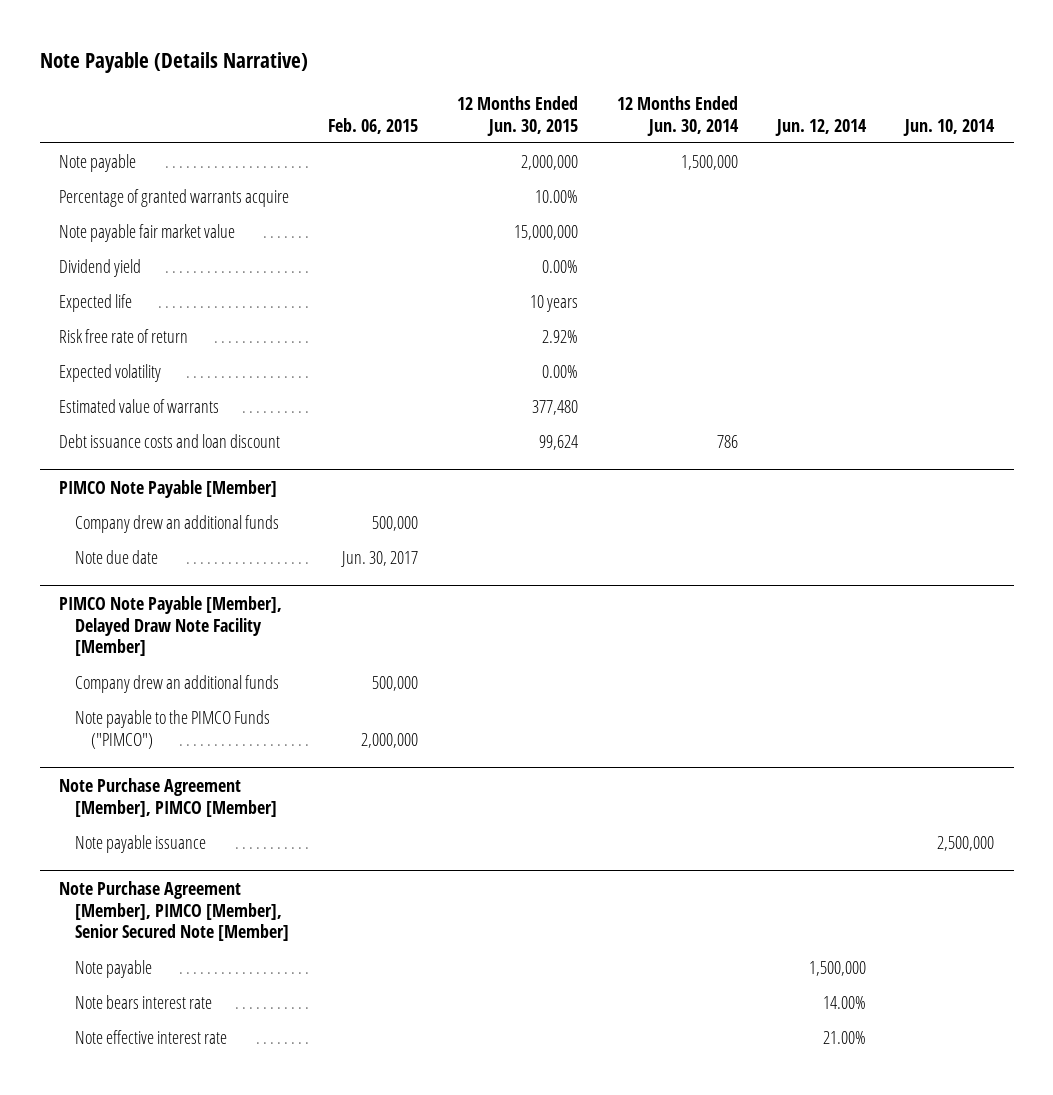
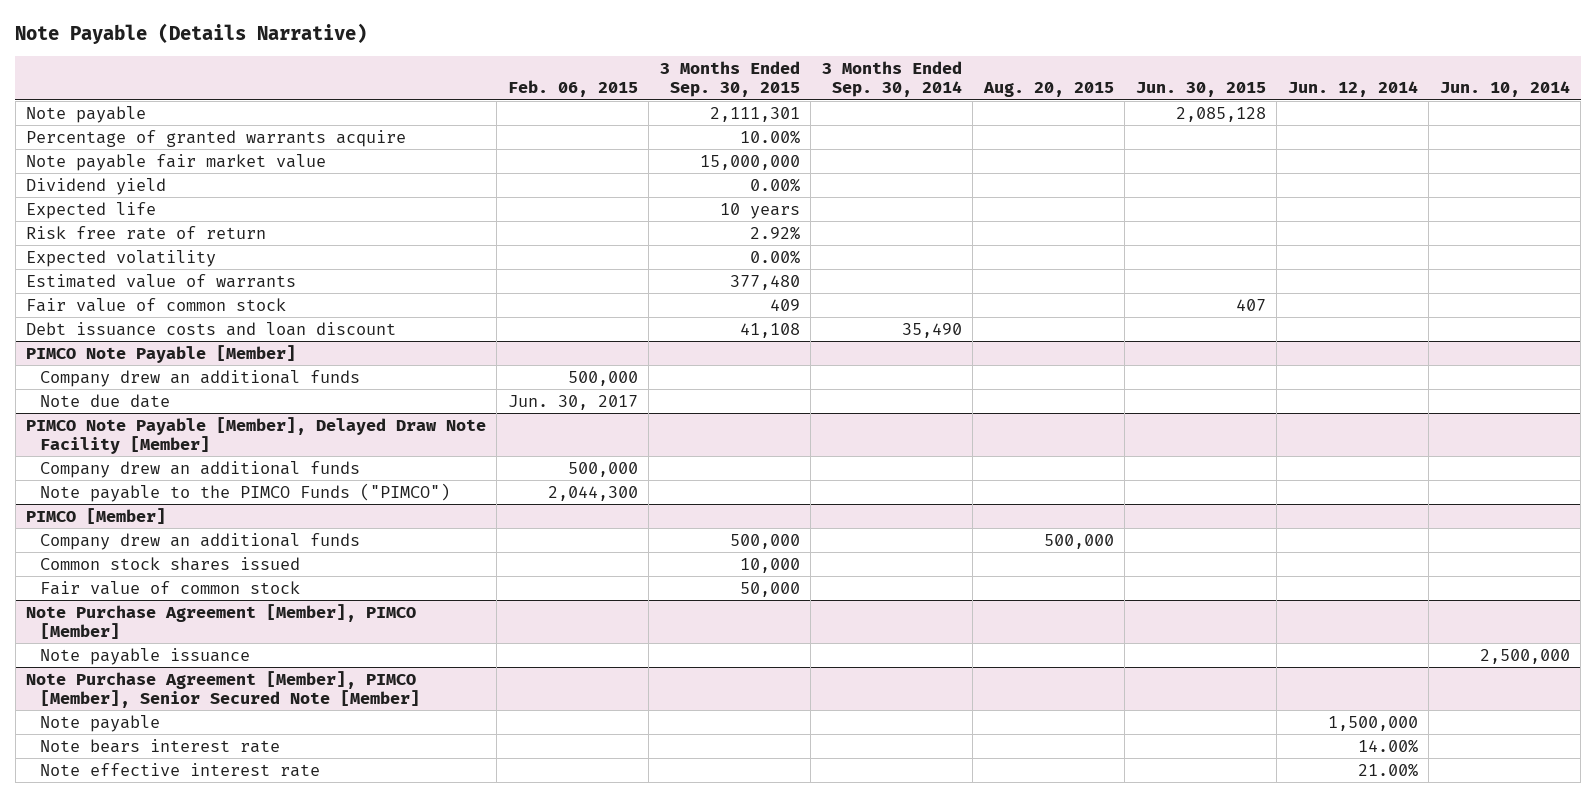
[457,95,579,136] 12 Months Ended Jun. 30, 2015 -> none
[617,95,740,136] 12 Months Ended Jun. 30, 2014 -> none
none -> [659,61,800,98] 3 Months Ended Sep. 30, 2015
none -> [821,61,962,98] 3 Months Ended Sep. 30, 2014
none -> [982,82,1114,98] Aug. 20, 2015
none -> [1135,82,1266,98] Jun. 30, 2015
none -> [25,297,286,312] Fair value of common stock
[361,732,419,748] 2,000,000 -> [547,485,638,501] 2,044,300
none -> [25,507,166,524] PIMCO [Member]
none -> [39,532,360,550] Company drew an additional funds
none -> [39,556,300,571] Common stock shares issued
none -> [39,580,300,595] Fair value of common stock

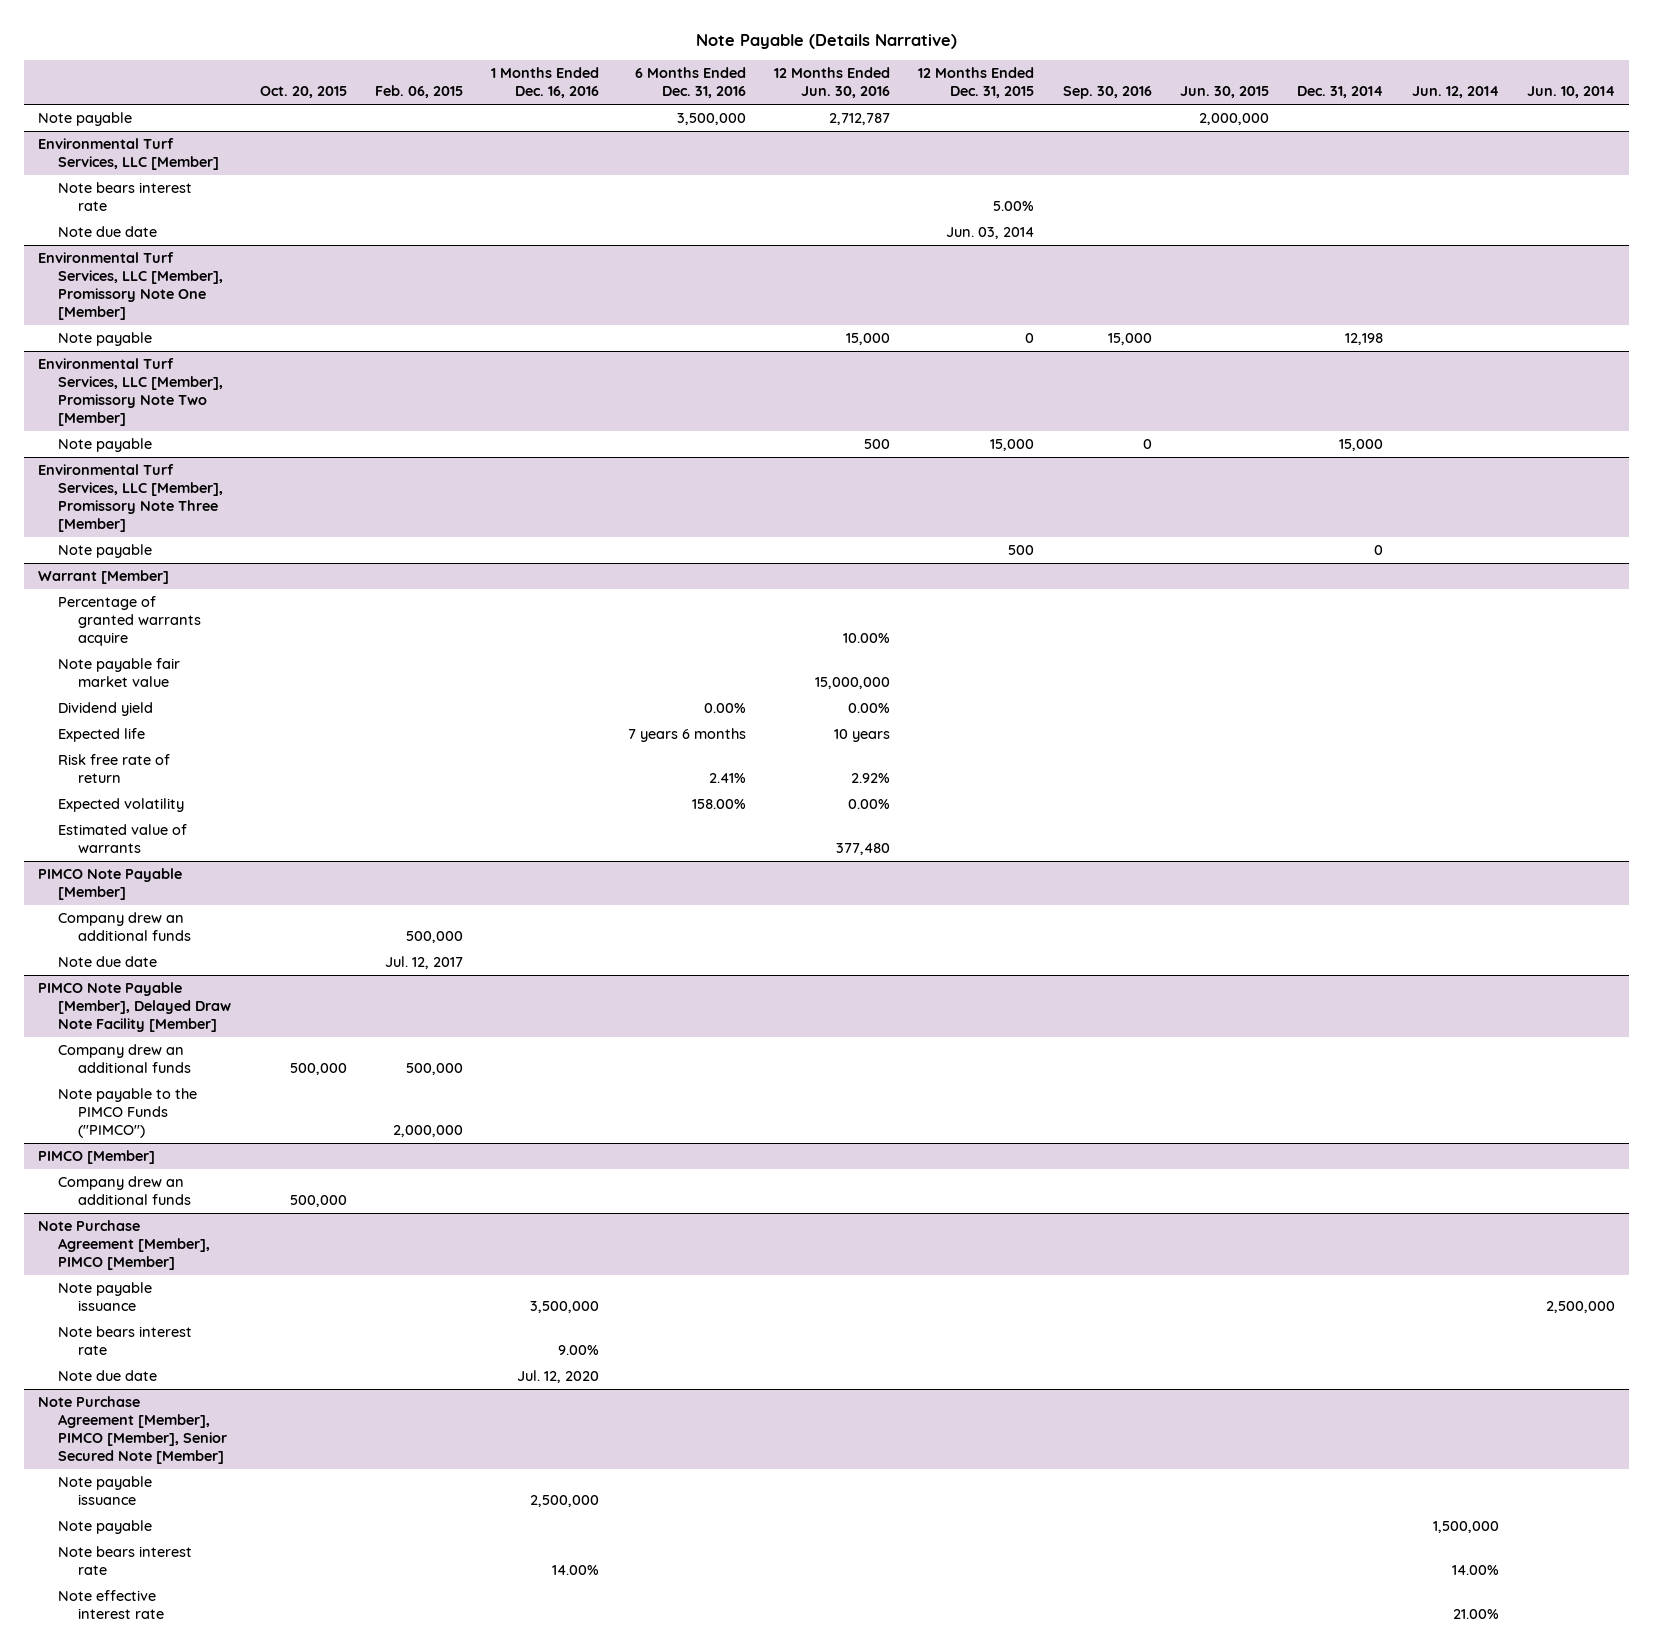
[659,61,800,98] 3 Months Ended Sep. 30, 2015 -> none
[821,61,962,98] 3 Months Ended Sep. 30, 2014 -> none
[982,82,1114,98] Aug. 20, 2015 -> none
none -> [259,86,347,99] Oct. 20, 2015
none -> [491,67,600,99] 1 Months Ended Dec. 16, 2016
none -> [634,67,746,99] 6 Months Ended Dec. 31, 2016
none -> [773,67,890,99] 12 Months Ended Jun. 30, 2016
none -> [918,67,1035,99] 12 Months Ended Dec. 31, 2015
none -> [1062,86,1152,100] Sep. 30, 2016
none -> [1297,86,1384,99] Dec. 31, 2014
[25,129,406,147] Percentage of granted warrants acquire -> none
[25,153,326,171] Note payable fair market value -> none
[25,177,166,195] Dividend yield -> none
[25,201,156,219] Expected life -> none
[25,225,266,240] Risk free rate of return -> none
[25,249,216,267] Expected volatility -> none
[25,273,296,288] Estimated value of warrants -> none
[25,297,286,312] Fair value of common stock -> none
[25,321,396,336] Debt issuance costs and loan discount -> none
[1175,106,1266,122] 2,085,128 -> [1199,113,1270,126] 2,000,000
none -> [38,138,220,171] Environmental Turf Services, LLC [Member]
none -> [58,182,193,212] Note bears interest rate
none -> [58,226,158,238] Note due date
none -> [38,252,224,320] Environmental Turf Services, LLC [Member], Promissory Note One [Member]
none -> [58,332,153,347] Note payable
none -> [38,358,224,426] Environmental Turf Services, LLC [Member], Promissory Note Two [Member]
none -> [58,438,153,453] Note payable
none -> [38,464,224,532] Environmental Turf Services, LLC [Member], Promissory Note Three [Member]
none -> [58,544,153,559] Note payable
none -> [38,570,170,585] Warrant [Member]
none -> [58,596,202,646] Percentage of granted warrants acquire
none -> [58,658,181,688] Note payable fair market value
none -> [58,702,154,717] Dividend yield
none -> [58,728,146,743] Expected life
none -> [58,754,171,784] Risk free rate of return
none -> [58,798,185,813] Expected volatility
none -> [58,824,188,854] Estimated value of warrants
[507,394,638,410] Jun. 30, 2017 -> [384,956,463,970] Jul. 12, 2017
[547,485,638,501] 2,044,300 -> [392,1124,463,1137] 2,000,000
[39,556,300,571] Common stock shares issued -> none
[39,580,300,595] Fair value of common stock -> none
none -> [58,1326,193,1356] Note bears interest rate
none -> [58,1370,158,1382] Note due date
none -> [58,1476,153,1506] Note payable issuance

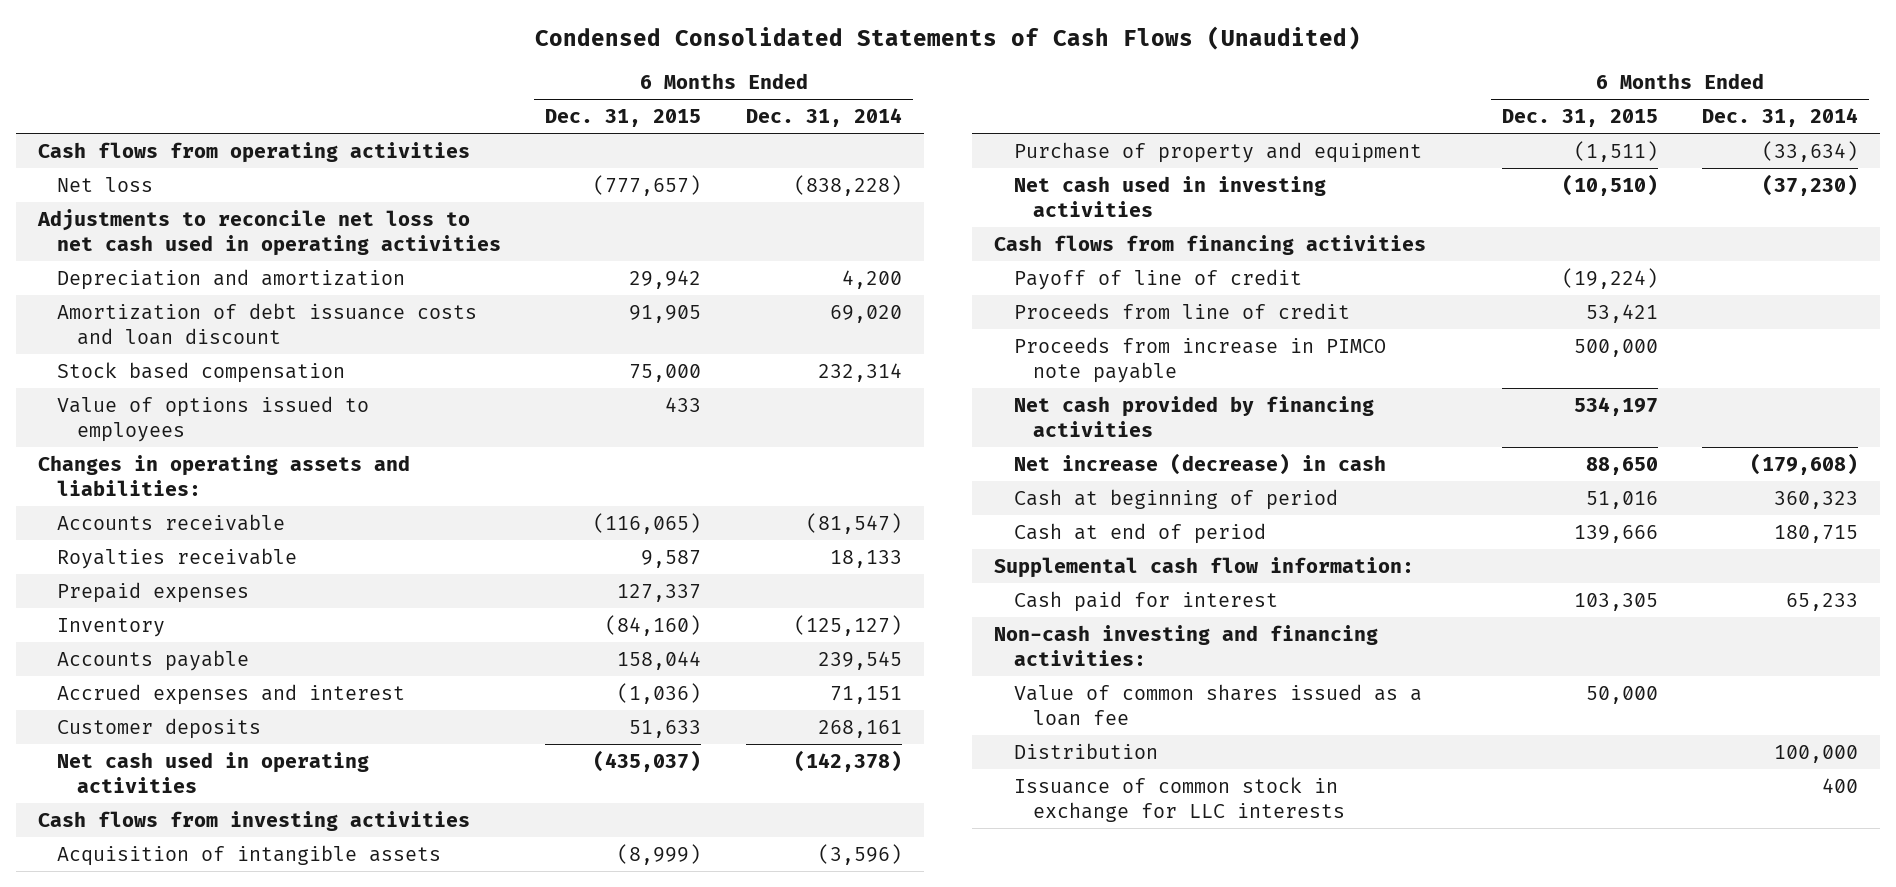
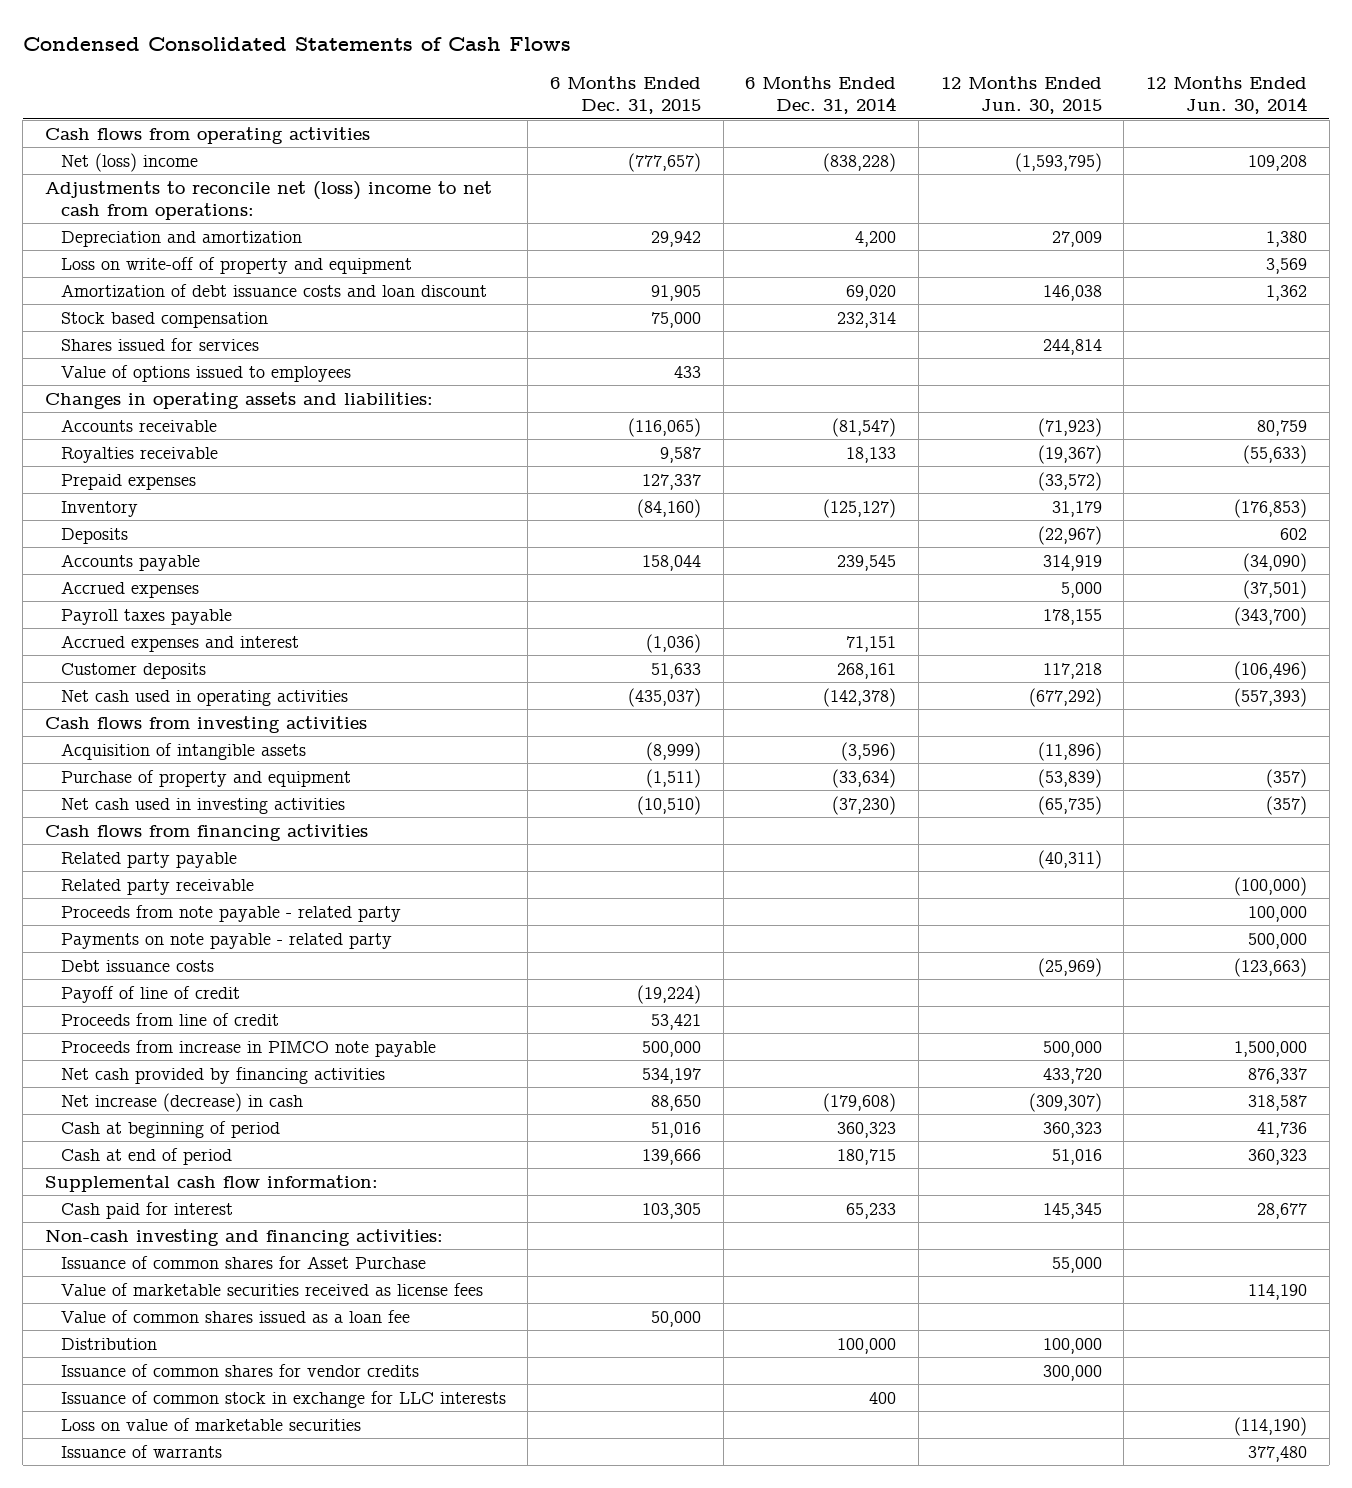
[534,25,1361,50] Condensed Consolidated Statements of Cash Flows (Unaudited) -> [22,37,571,52] Condensed Consolidated Statements of Cash Flows
none -> [940,75,1102,115] 12 Months Ended Jun. 30, 2015
none -> [1145,75,1307,115] 12 Months Ended Jun. 30, 2014
[57,176,154,192] Net loss -> [60,152,198,172] Net (loss) income
[36,208,502,256] Adjustments to reconcile net loss to net cash used in operating activities -> [44,180,492,221] Adjustments to reconcile net (loss) income to net cash from operations:
none -> [60,256,412,274] Loss on write-off of property and equipment
none -> [60,337,259,351] Shares issued for services
none -> [60,527,128,544] Deposits
none -> [60,580,199,598] Accrued expenses
none -> [60,608,232,625] Payroll taxes payable
none -> [60,851,237,868] Related party payable
none -> [60,878,254,895] Related party receivable
none -> [60,904,401,922] Proceeds from note payable - related party
none -> [60,932,392,949] Payments on note payable - related party
none -> [60,959,214,972] Debt issuance costs
none -> [60,1255,426,1269] Issuance of common shares for Asset Purchase
none -> [60,1282,483,1296] Value of marketable securities received as license fees
none -> [60,1363,419,1377] Issuance of common shares for vendor credits
none -> [60,1417,361,1431] Loss on value of marketable securities
none -> [60,1444,222,1458] Issuance of warrants

